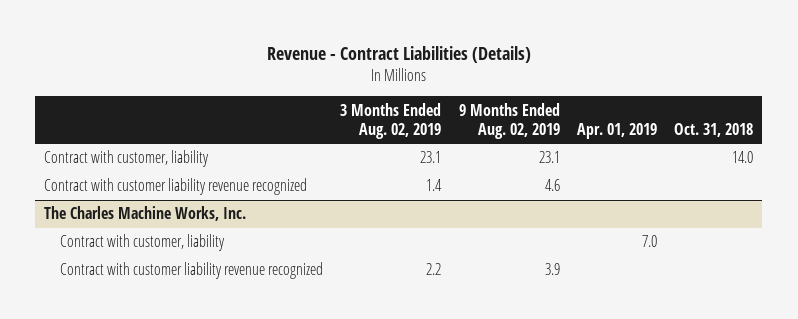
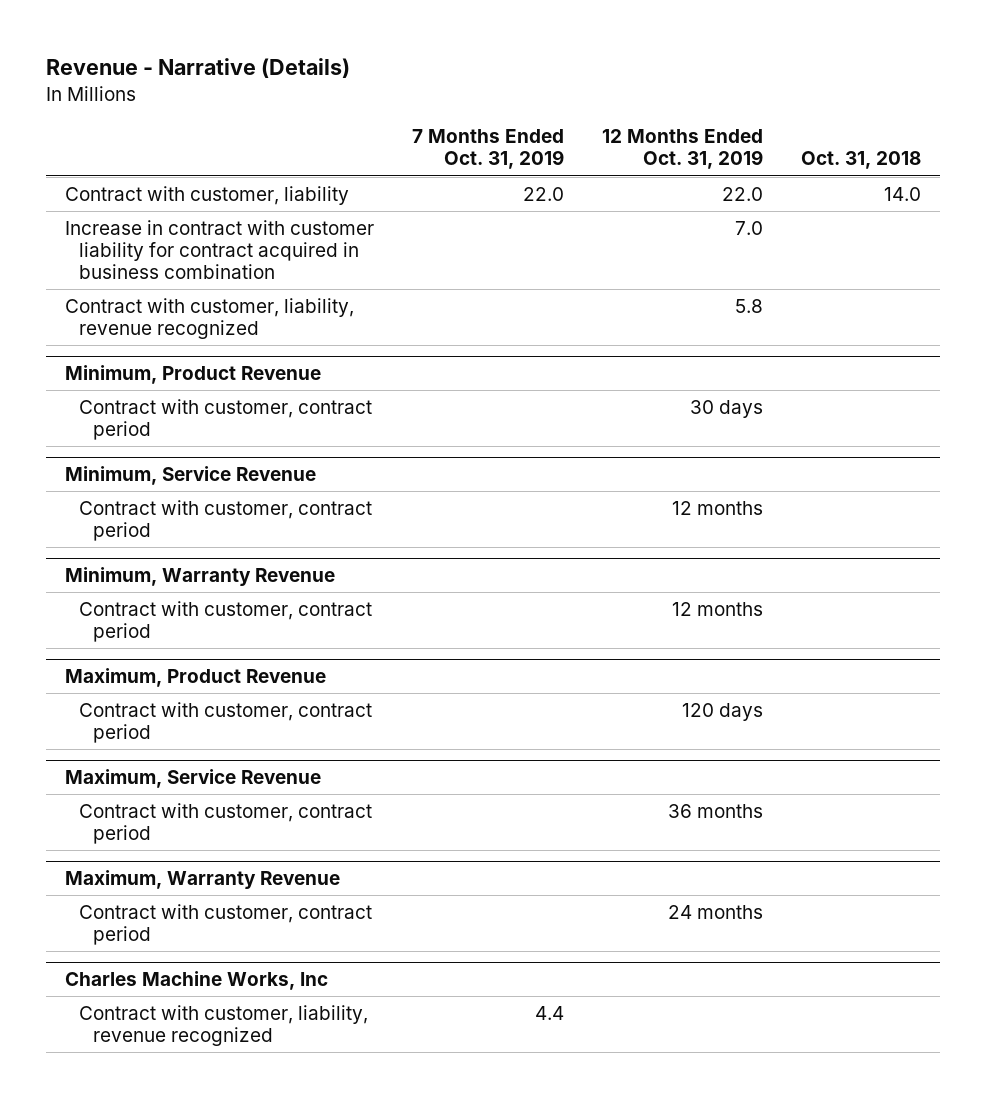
[266,45,531,63] Revenue - Contract Liabilities (Details) -> [46,58,351,79] Revenue - Narrative (Details)
[340,102,442,139] 3 Months Ended Aug. 02, 2019 -> none
[458,102,560,139] 9 Months Ended Aug. 02, 2019 -> none
[577,122,658,139] Apr. 01, 2019 -> none
none -> [412,129,565,170] 7 Months Ended Oct. 31, 2019
none -> [602,129,764,170] 12 Months Ended Oct. 31, 2019
[59,234,225,252] Contract with customer, liability -> none
none -> [65,219,375,280] Increase in contract with customer liability for contract acquired in business combination
[44,178,308,196] Contract with customer liability revenue recognized -> [65,297,355,340] Contract with customer, liability, revenue recognized
none -> [65,364,322,384] Minimum, Product Revenue
none -> [79,398,373,441] Contract with customer, contract period
none -> [65,465,317,485] Minimum, Service Revenue
none -> [79,499,373,542] Contract with customer, contract period
none -> [65,566,336,586] Minimum, Warranty Revenue
none -> [79,600,373,643] Contract with customer, contract period
none -> [65,667,327,687] Maximum, Product Revenue
none -> [79,701,373,744] Contract with customer, contract period
none -> [65,768,322,788] Maximum, Service Revenue
none -> [79,802,373,845] Contract with customer, contract period
none -> [65,869,341,889] Maximum, Warranty Revenue
none -> [79,903,373,946] Contract with customer, contract period
[44,206,247,222] The Charles Machine Works, Inc. -> [65,970,329,990] Charles Machine Works, Inc
[59,262,323,280] Contract with customer liability revenue recognized -> [79,1004,369,1047] Contract with customer, liability, revenue recognized

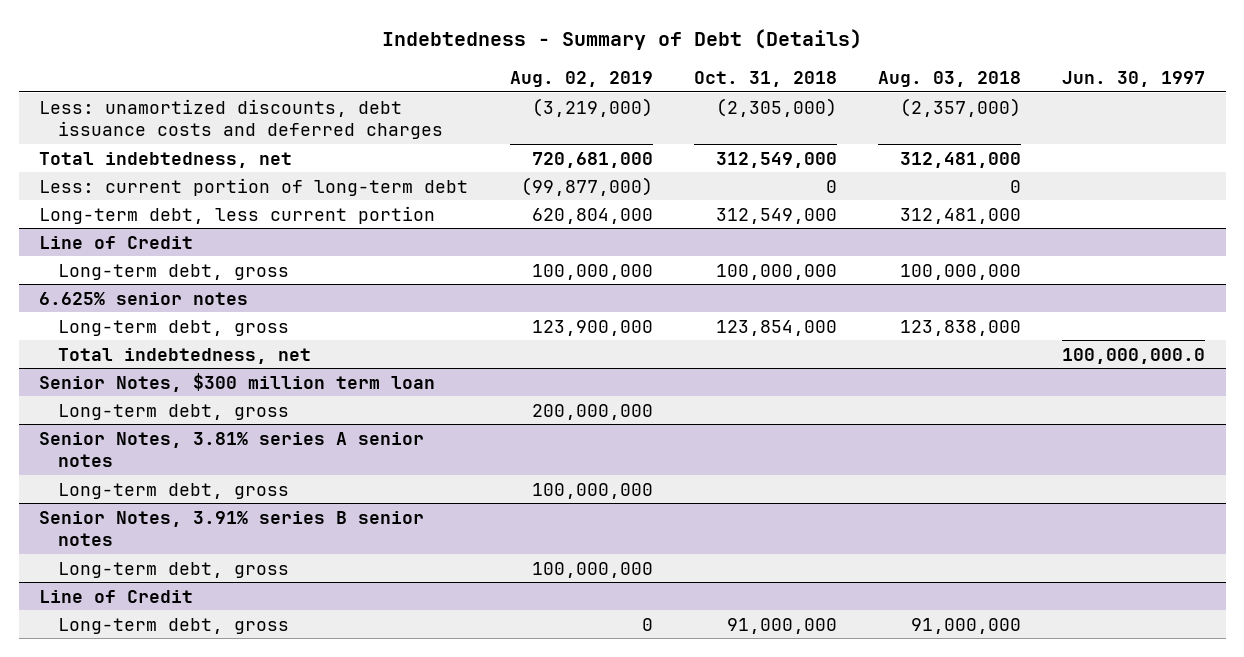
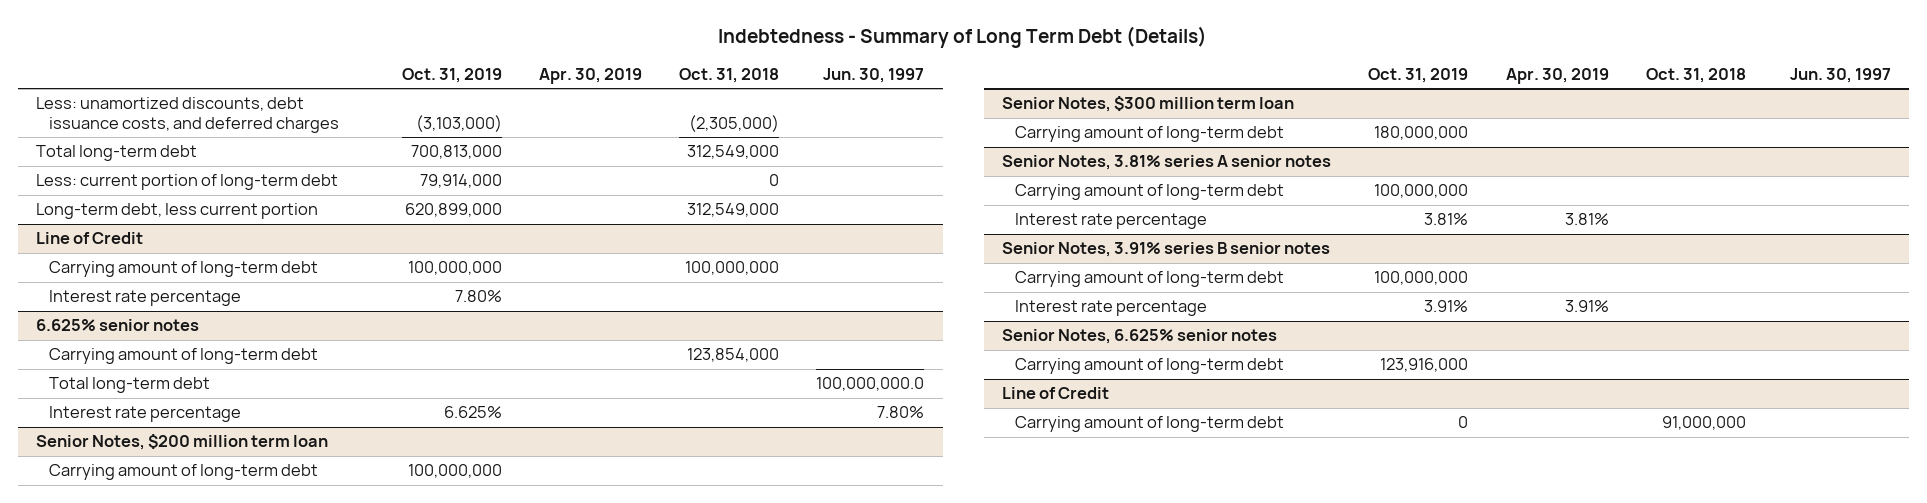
[382,29,863,51] Indebtedness - Summary of Debt (Details) -> [718,25,1208,48] Indebtedness - Summary of Long Term Debt (Details)
[509,71,653,88] Aug. 02, 2019 -> none
[877,71,1021,88] Aug. 03, 2018 -> none
none -> [402,67,503,83] Oct. 31, 2019
none -> [539,67,643,84] Apr. 30, 2019
[39,98,444,140] Less: unamortized discounts, debt issuance costs and deferred charges -> [36,97,339,133] Less: unamortized discounts, debt issuance costs, and deferred charges
[39,151,293,168] Total indebtedness, net -> [36,145,198,162] Total long-term debt
[58,263,290,280] Long-term debt, gross -> [48,261,318,278] Carrying amount of long-term debt
none -> [48,290,241,307] Interest rate percentage
[58,319,290,336] Long-term debt, gross -> [48,348,318,365] Carrying amount of long-term debt
[58,347,312,364] Total indebtedness, net -> [48,377,210,394] Total long-term debt
none -> [48,406,241,423] Interest rate percentage
none -> [36,434,329,451] Senior Notes, $200 million term loan
none -> [48,464,318,481] Carrying amount of long-term debt
[58,403,290,420] Long-term debt, gross -> [1015,126,1285,143] Carrying amount of long-term debt
[58,482,290,499] Long-term debt, gross -> [1015,184,1285,201] Carrying amount of long-term debt
none -> [1015,213,1208,230] Interest rate percentage
[58,561,290,578] Long-term debt, gross -> [1015,271,1285,288] Carrying amount of long-term debt
none -> [1015,300,1208,317] Interest rate percentage
none -> [1002,329,1278,345] Senior Notes, 6.625% senior notes
none -> [1015,358,1285,375] Carrying amount of long-term debt
[58,617,290,634] Long-term debt, gross -> [1015,416,1285,433] Carrying amount of long-term debt

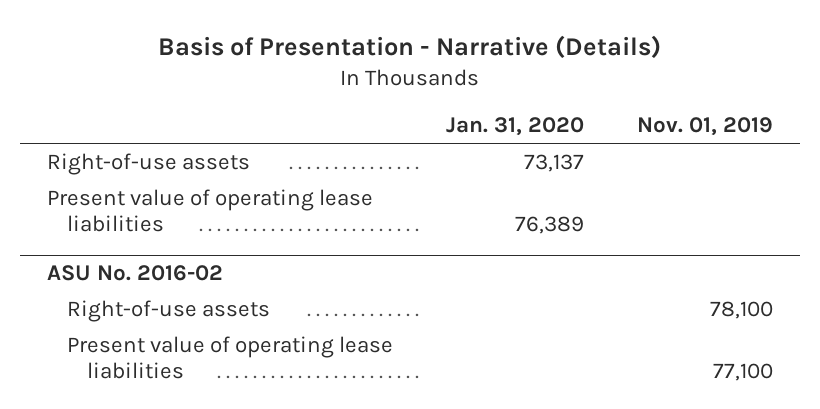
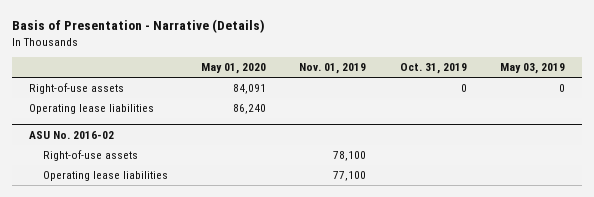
[446,117,585,137] Jan. 31, 2020 -> none
none -> [201,63,267,75] May 01, 2020
none -> [399,63,467,75] Oct. 31, 2019
none -> [500,63,566,75] May 03, 2019
[46,188,373,232] Present value of operating lease liabilities -> [28,104,154,115] Operating lease liabilities
[66,335,393,379] Present value of operating lease liabilities -> [42,171,168,182] Operating lease liabilities

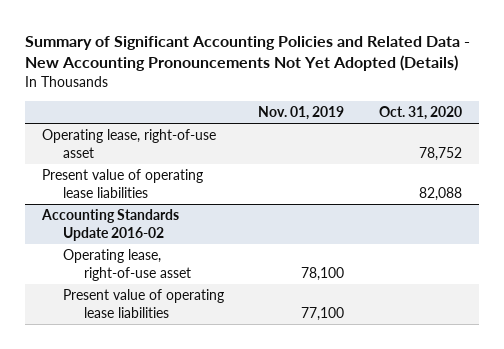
[12,19,266,34] Basis of Presentation - Narrative (Details) -> [24,35,470,72] Summary of Significant Accounting Policies and Related Data - New Accounting Pronouncements Not Yet Adopted (Details)
[201,63,267,75] May 01, 2020 -> none
[399,63,467,75] Oct. 31, 2019 -> none
[500,63,566,75] May 03, 2019 -> none
none -> [378,106,462,121] Oct. 31, 2020
[28,83,124,95] Right-of-use assets -> [42,129,217,158] Operating lease, right-of-use asset
[28,104,154,115] Operating lease liabilities -> [42,169,204,198] Present value of operating lease liabilities
[28,130,114,139] ASU No. 2016-02 -> [41,209,180,241] Accounting Standards Update 2016-02
[42,150,138,162] Right-of-use assets -> [62,249,191,281] Operating lease, right-of-use asset
[42,171,168,182] Operating lease liabilities -> [62,289,224,318] Present value of operating lease liabilities

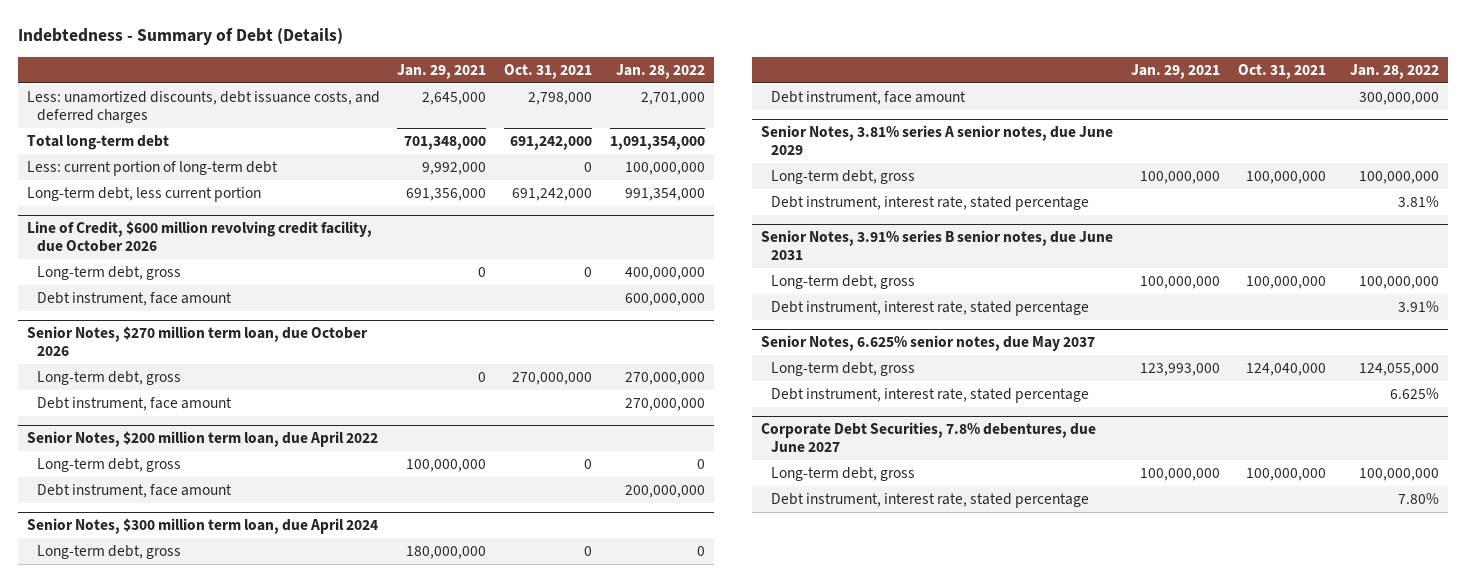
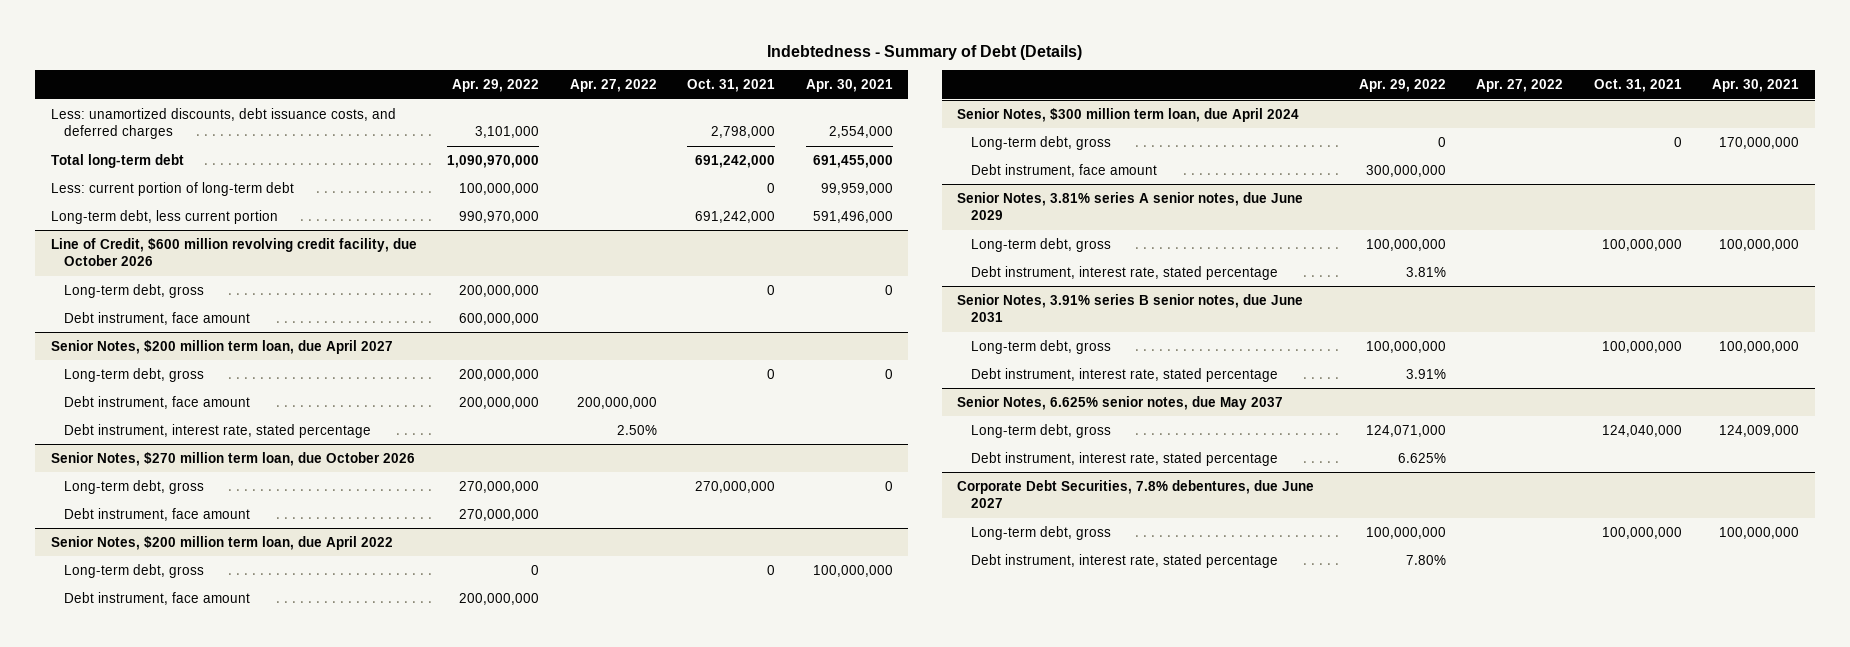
[397,63,487,79] Jan. 29, 2021 -> none
[615,63,705,79] Jan. 28, 2022 -> none
none -> [452,79,540,93] Apr. 29, 2022
none -> [569,79,657,93] Apr. 27, 2022
none -> [805,79,893,93] Apr. 30, 2021
none -> [50,339,393,354] Senior Notes, $200 million term loan, due April 2027
none -> [64,367,205,382] Long-term debt, gross
none -> [64,395,251,409] Debt instrument, face amount
none -> [64,423,372,438] Debt instrument, interest rate, stated percentage

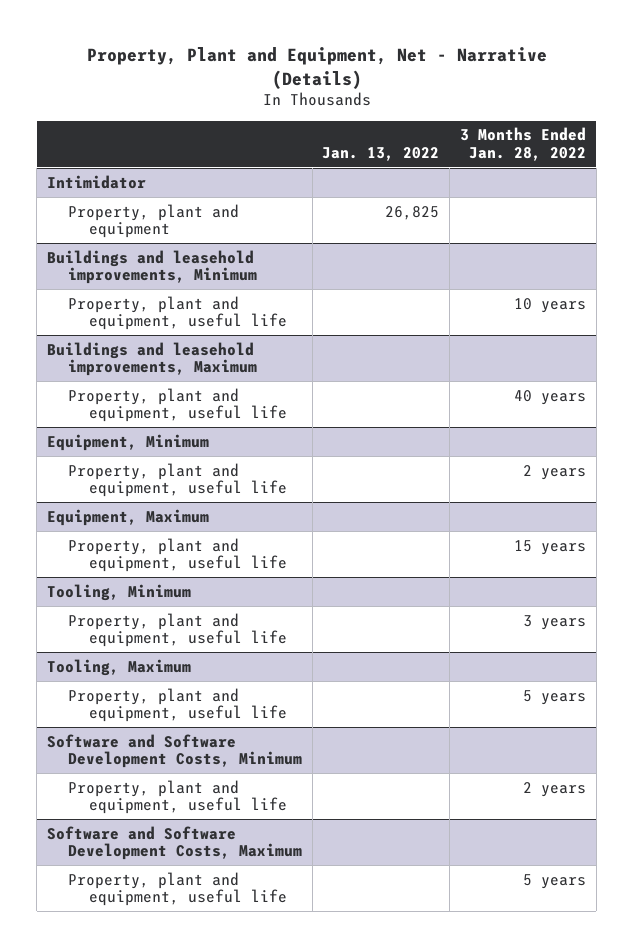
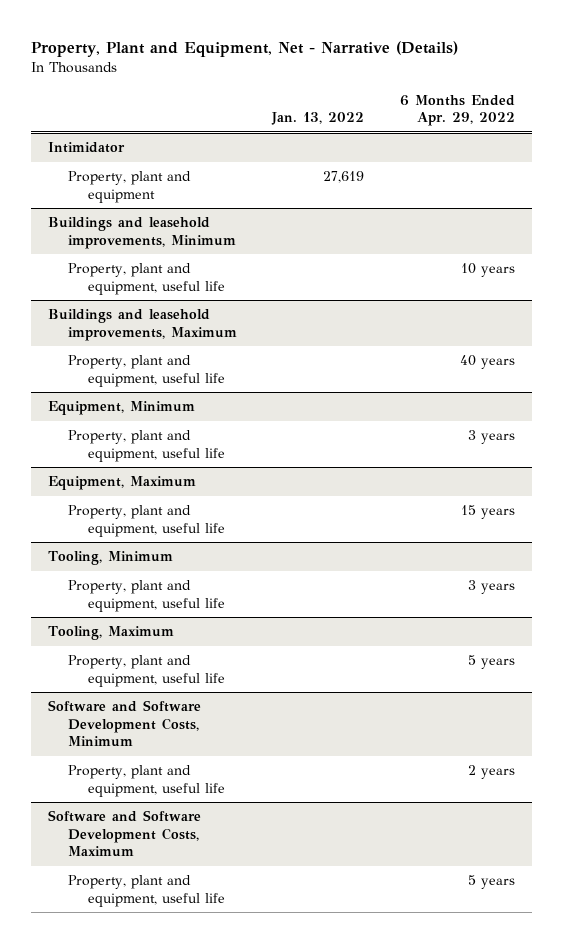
[459,127,586,162] 3 Months Ended Jan. 28, 2022 -> none
none -> [399,94,515,127] 6 Months Ended Apr. 29, 2022
[385,205,440,220] 26,825 -> [323,171,365,184] 27,619

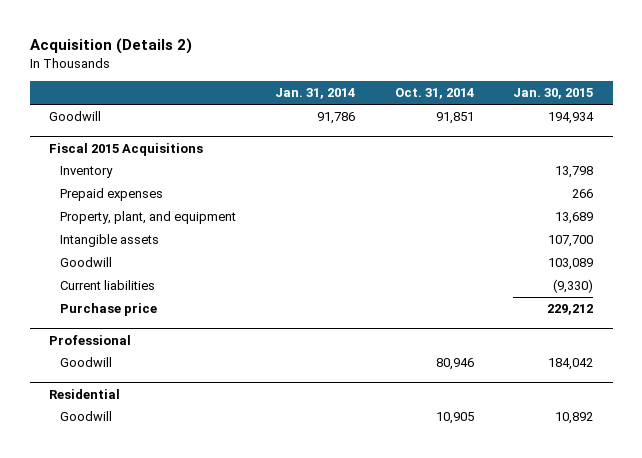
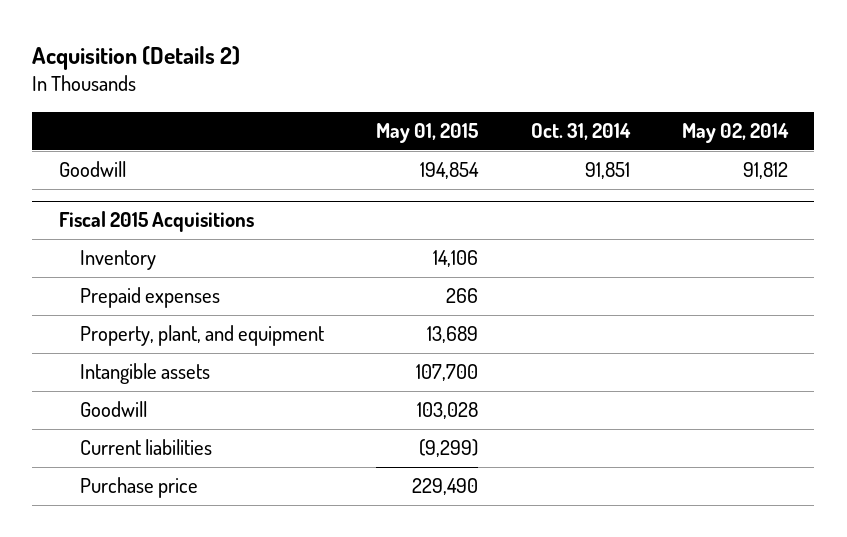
[275,88,356,100] Jan. 31, 2014 -> none
[512,88,593,100] Jan. 30, 2015 -> none
none -> [376,123,479,144] May 01, 2015
none -> [682,123,790,144] May 02, 2014
[49,334,132,345] Professional -> none
[59,357,112,368] Goodwill -> none
[49,388,121,399] Residential -> none
[59,411,112,422] Goodwill -> none

